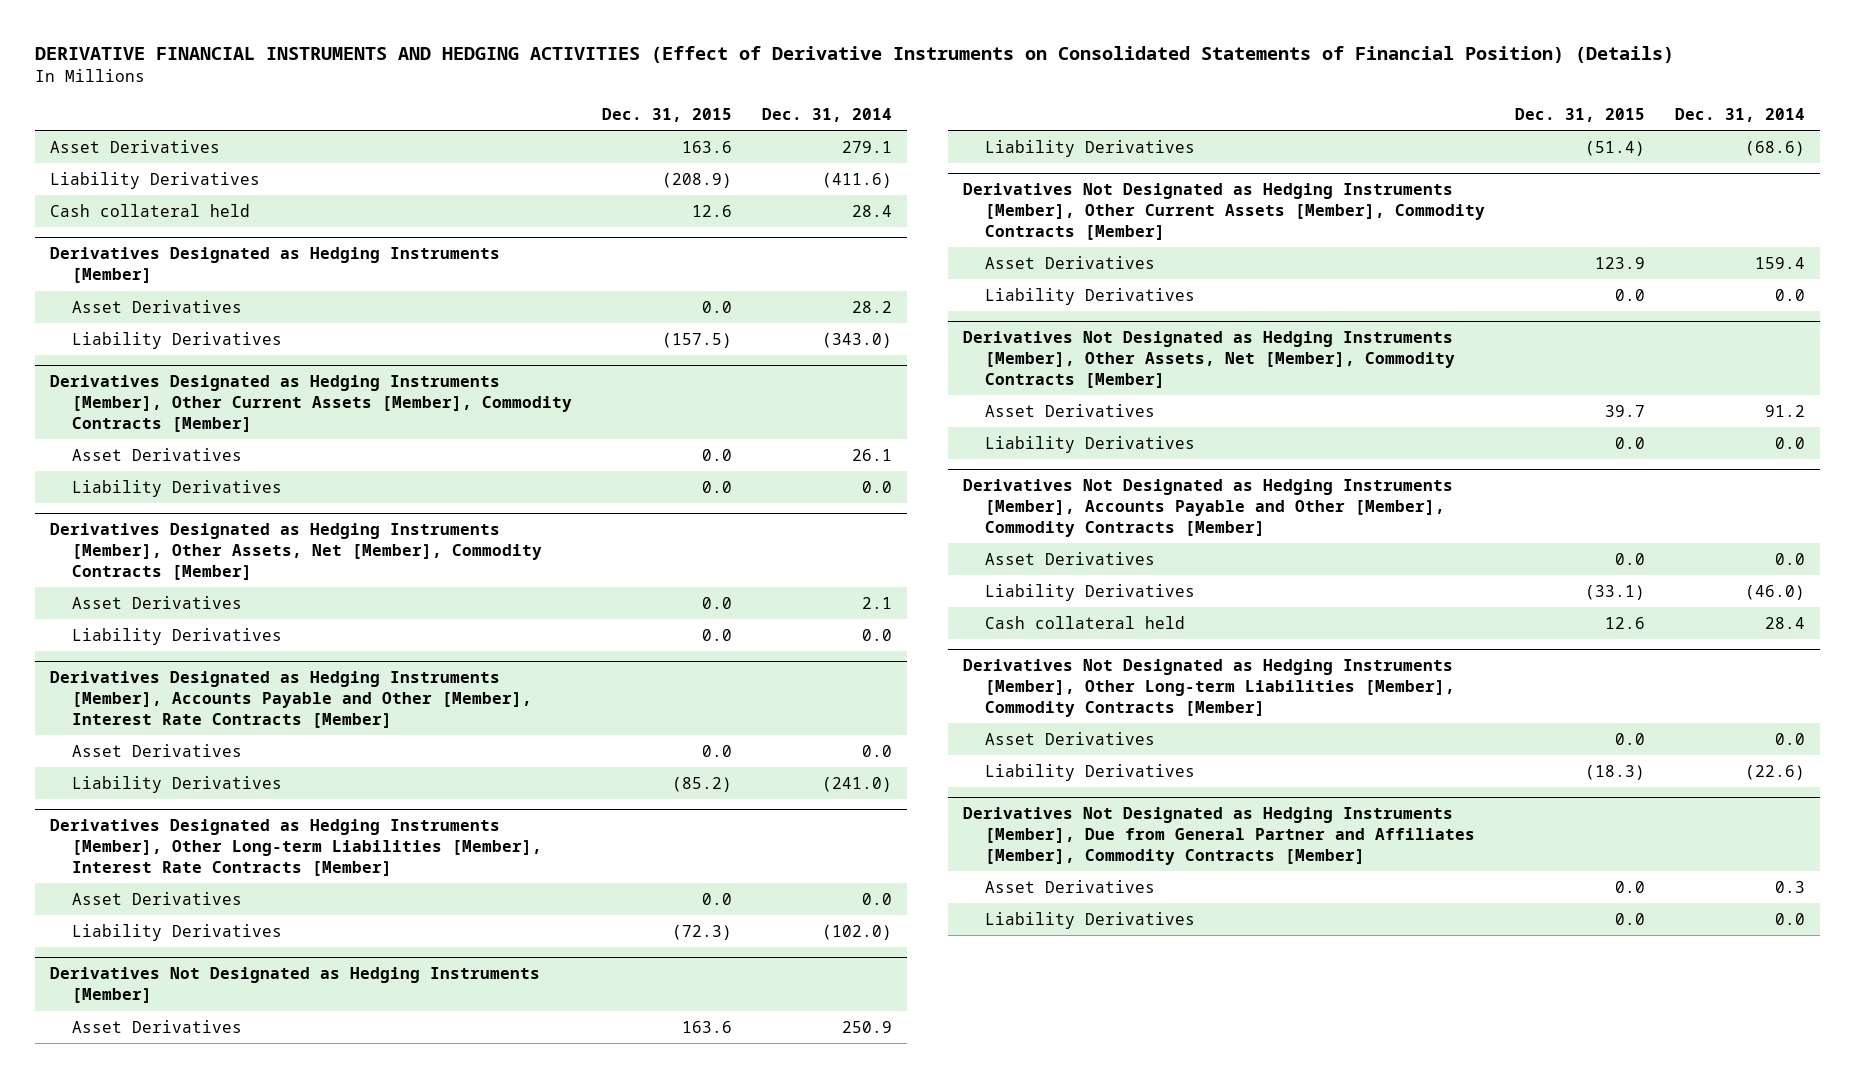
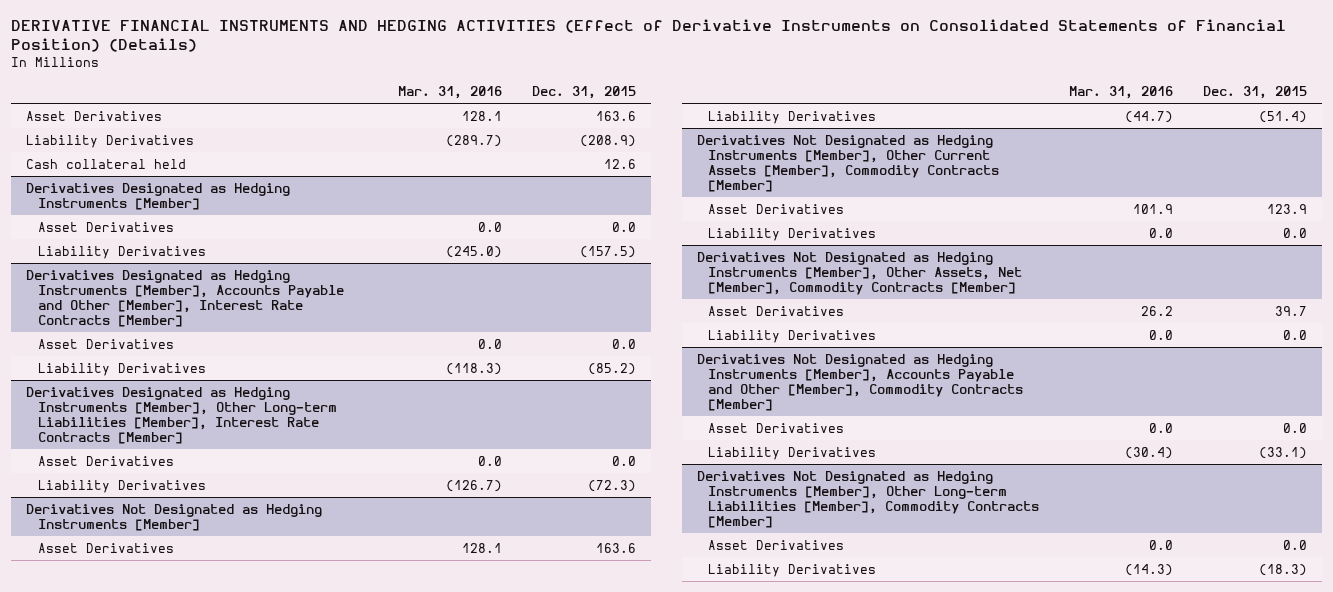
[762,108,893,123] Dec. 31, 2014 -> none
none -> [398,85,503,99] Mar. 31, 2016
[50,375,572,433] Derivatives Designated as Hedging Instruments [Member], Other Current Assets [Member], Commodity Contracts [Member] -> none
[71,447,242,461] Asset Derivatives -> none
[71,479,282,497] Liability Derivatives -> none
[50,523,542,581] Derivatives Designated as Hedging Instruments [Member], Other Assets, Net [Member], Commodity Contracts [Member] -> none
[71,595,242,609] Asset Derivatives -> none
[71,627,282,645] Liability Derivatives -> none
[984,615,1185,629] Cash collateral held -> none
[962,807,1475,866] Derivatives Not Designated as Hedging Instruments [Member], Due from General Partner and Affiliates [Member], Commodity Contracts [Member] -> none
[984,879,1155,893] Asset Derivatives -> none
[984,911,1195,929] Liability Derivatives -> none

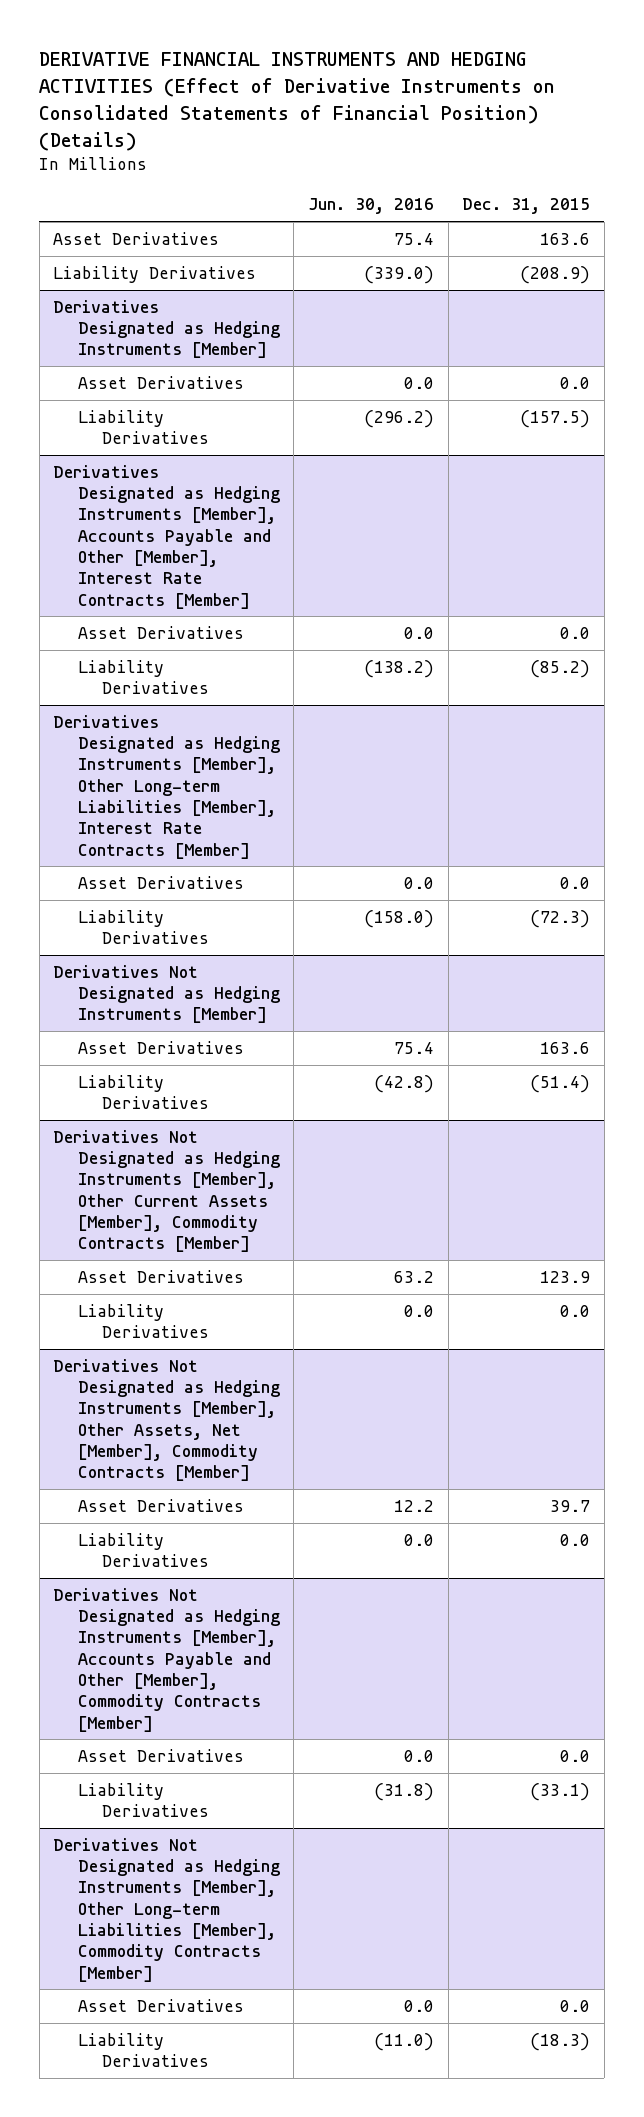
[398,85,503,99] Mar. 31, 2016 -> none
none -> [307,198,434,215] Jun. 30, 2016
[26,158,187,169] Cash collateral held -> none

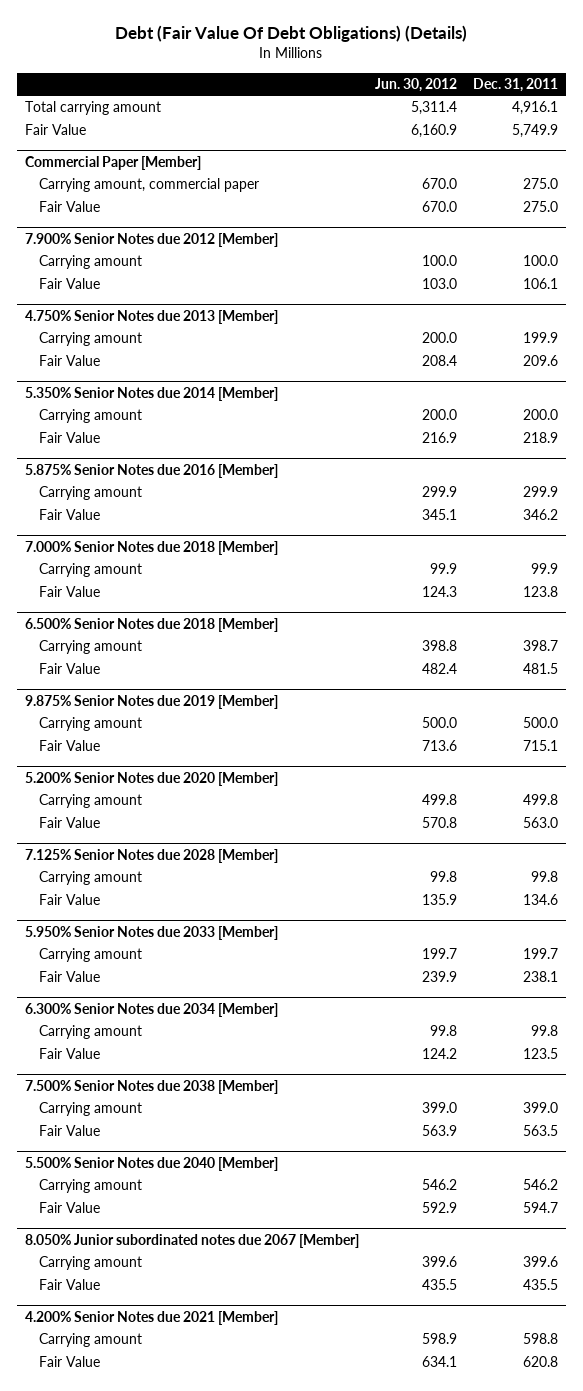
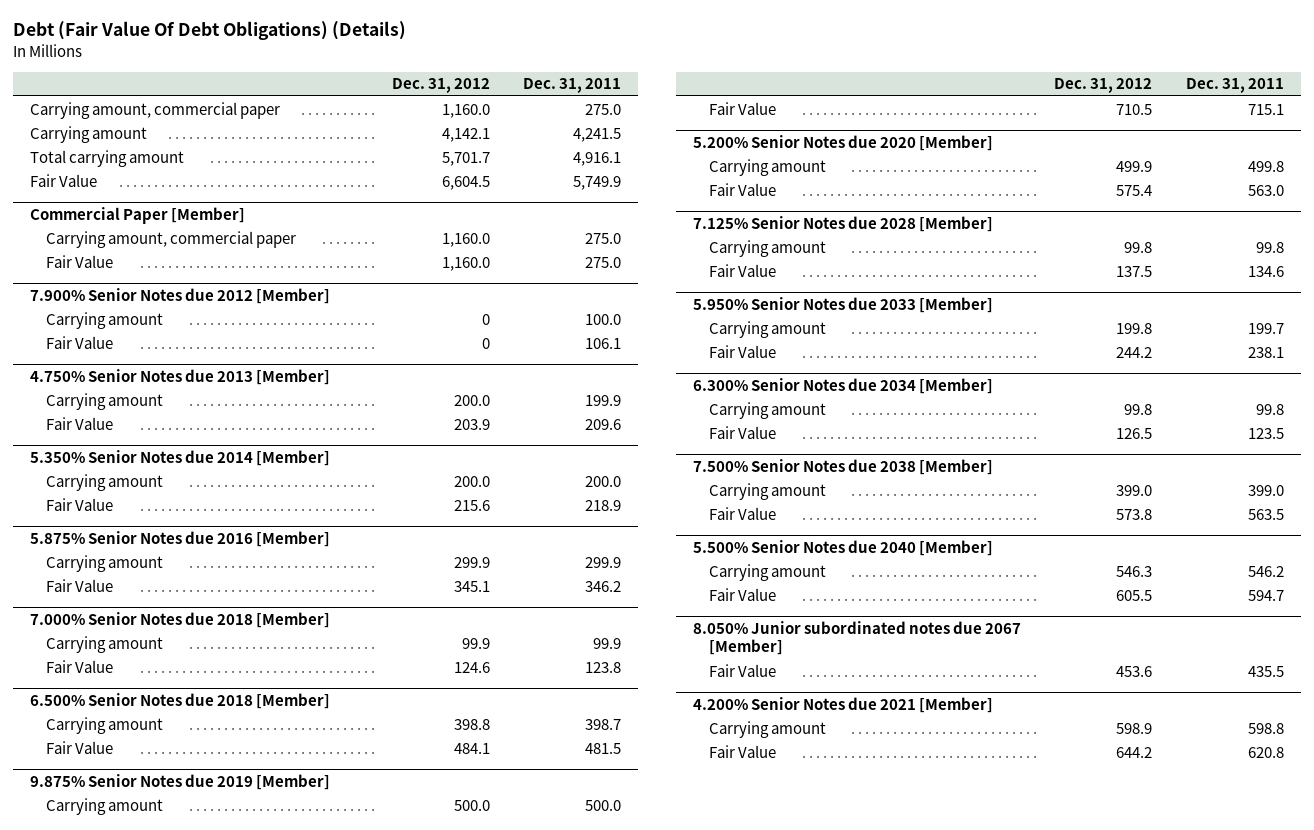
[374,78,457,93] Jun. 30, 2012 -> none
none -> [391,78,490,94] Dec. 31, 2012
none -> [29,101,280,119] Carrying amount, commercial paper
none -> [29,125,147,143] Carrying amount
[39,1256,143,1271] Carrying amount -> none

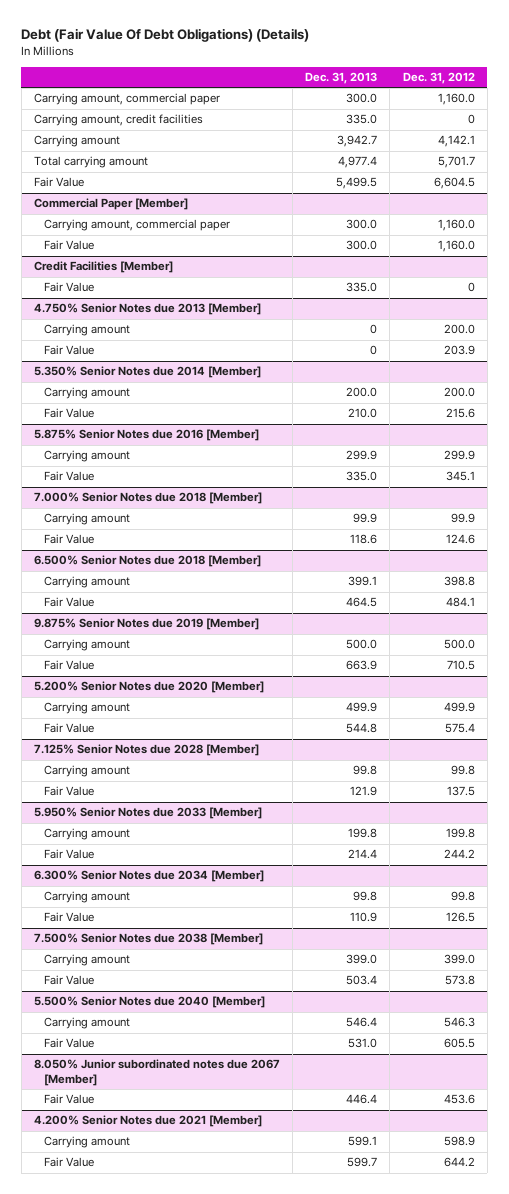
[523,78,622,94] Dec. 31, 2011 -> none
none -> [305,72,378,85] Dec. 31, 2013
none -> [33,114,203,127] Carrying amount, credit facilities
[29,287,330,304] 7.900% Senior Notes due 2012 [Member] -> none
[46,311,164,329] Carrying amount -> none
none -> [33,261,173,274] Credit Facilities [Member]

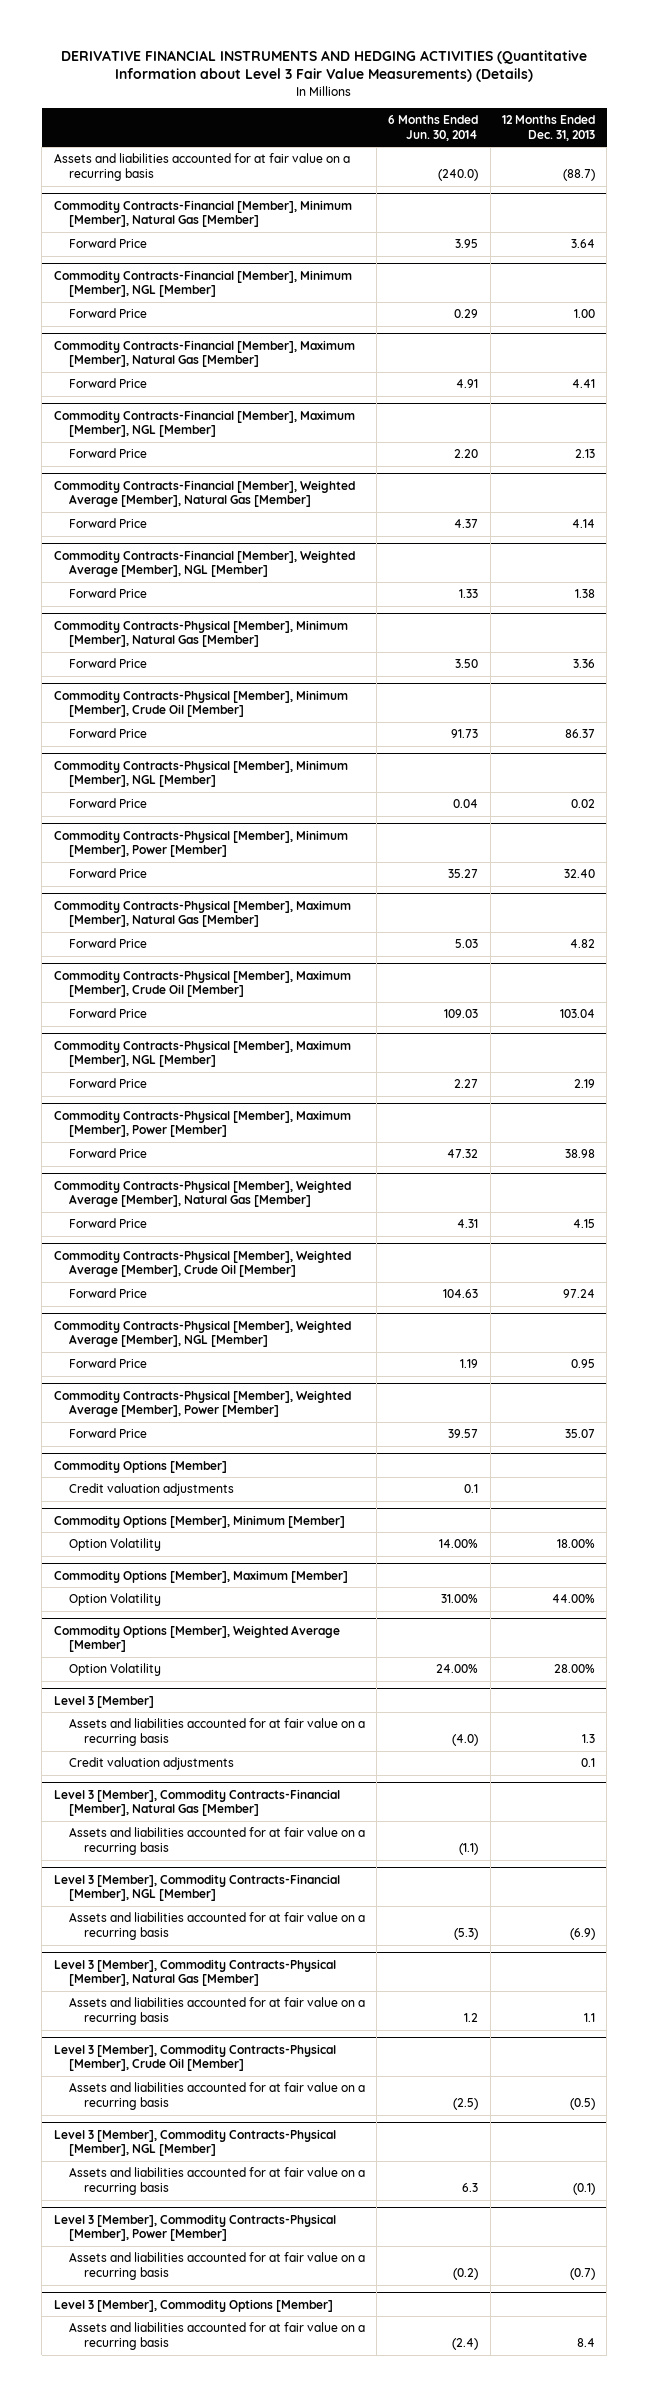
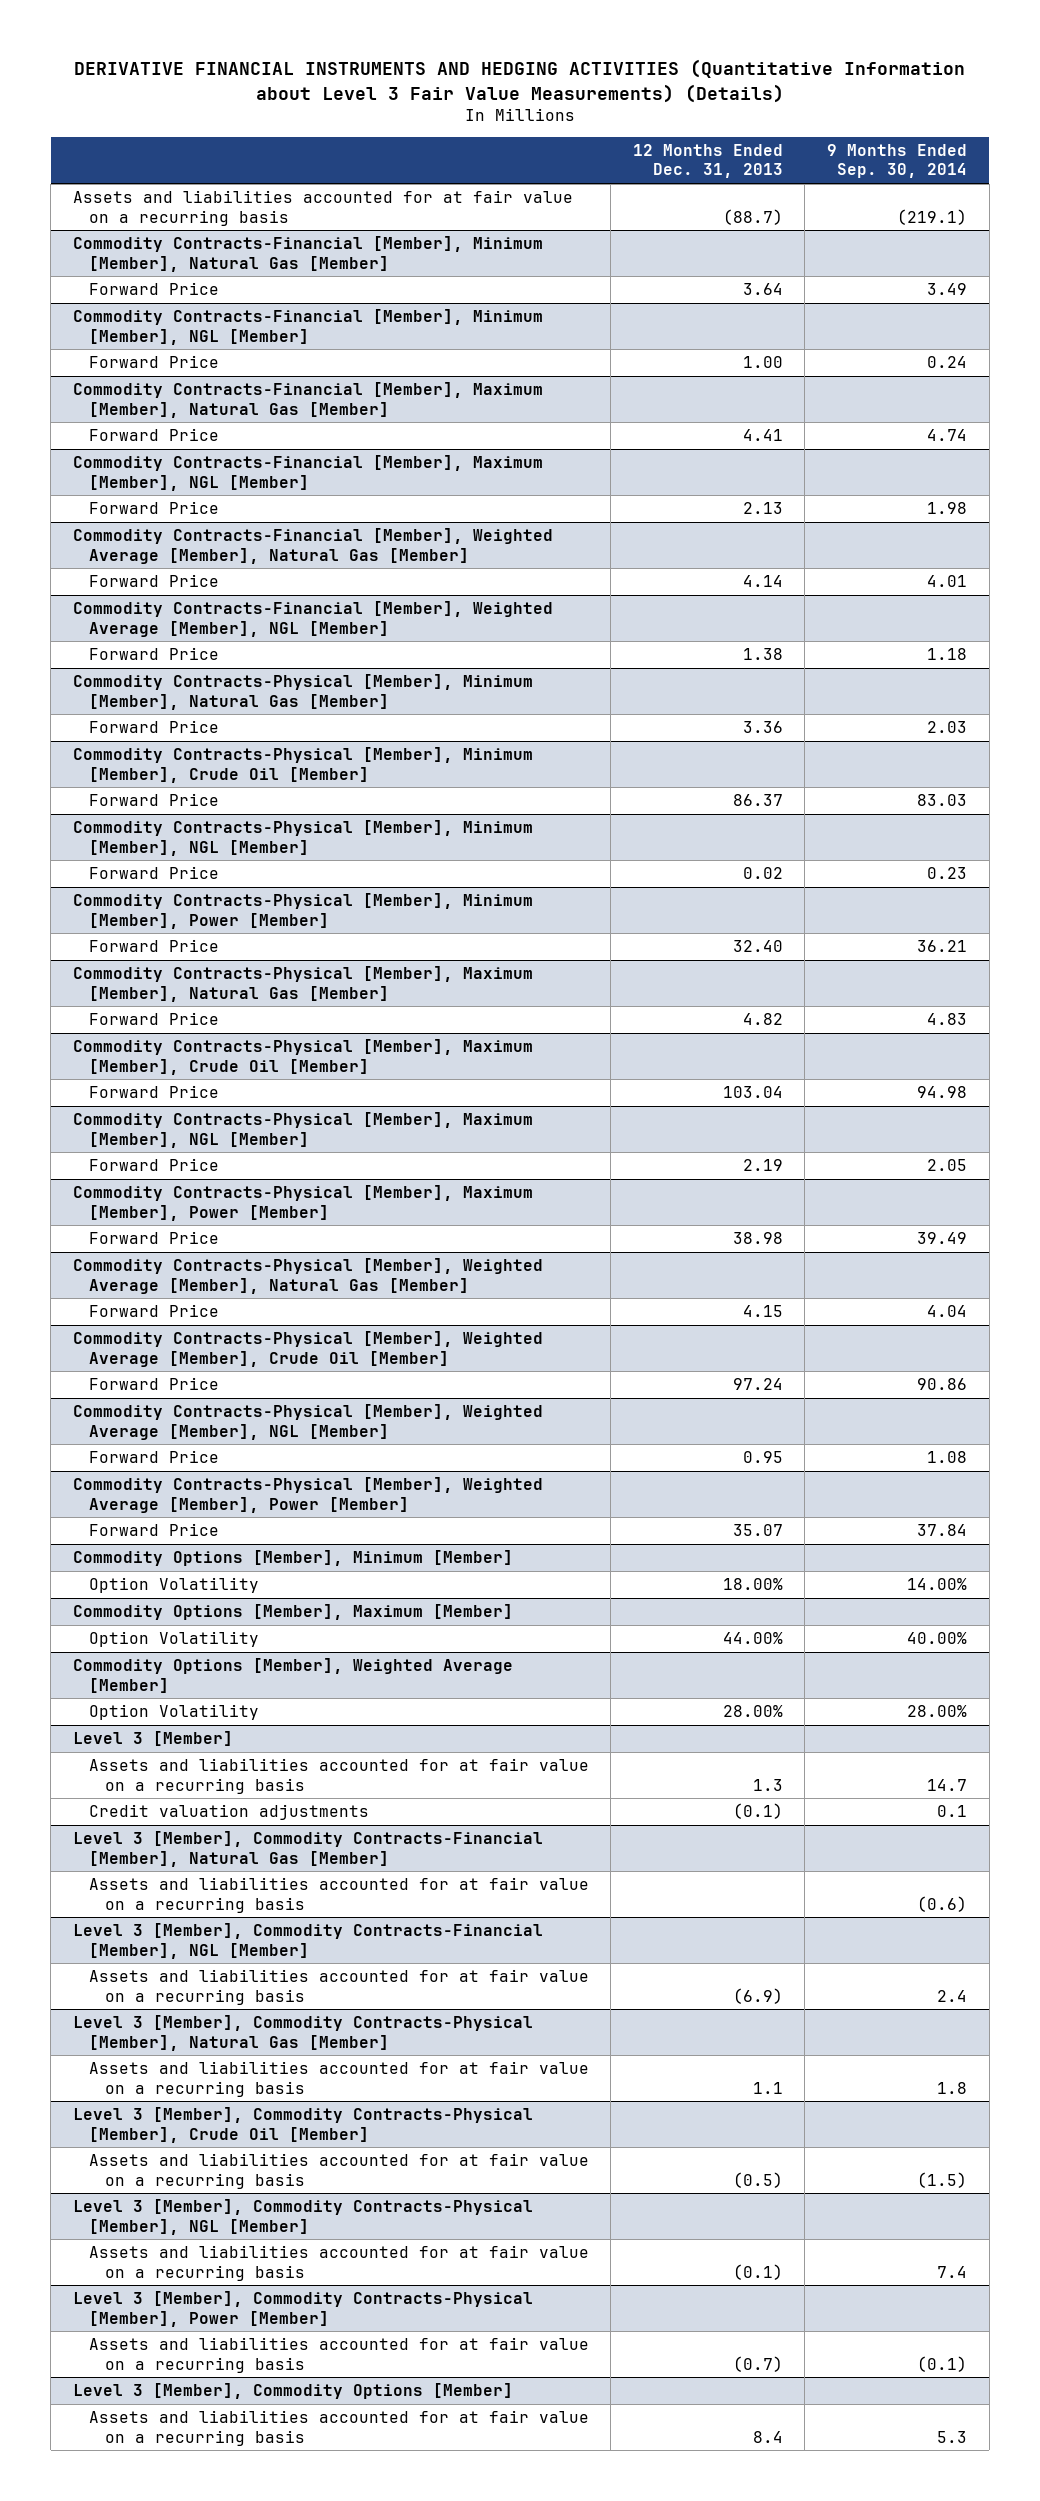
[388,115,479,141] 6 Months Ended Jun. 30, 2014 -> none
none -> [826,143,967,179] 9 Months Ended Sep. 30, 2014
[53,1459,227,1473] Commodity Options [Member] -> none
[68,1483,234,1497] Credit valuation adjustments -> none
[580,1758,595,1768] 0.1 -> [732,1803,783,1820] (0.1)

